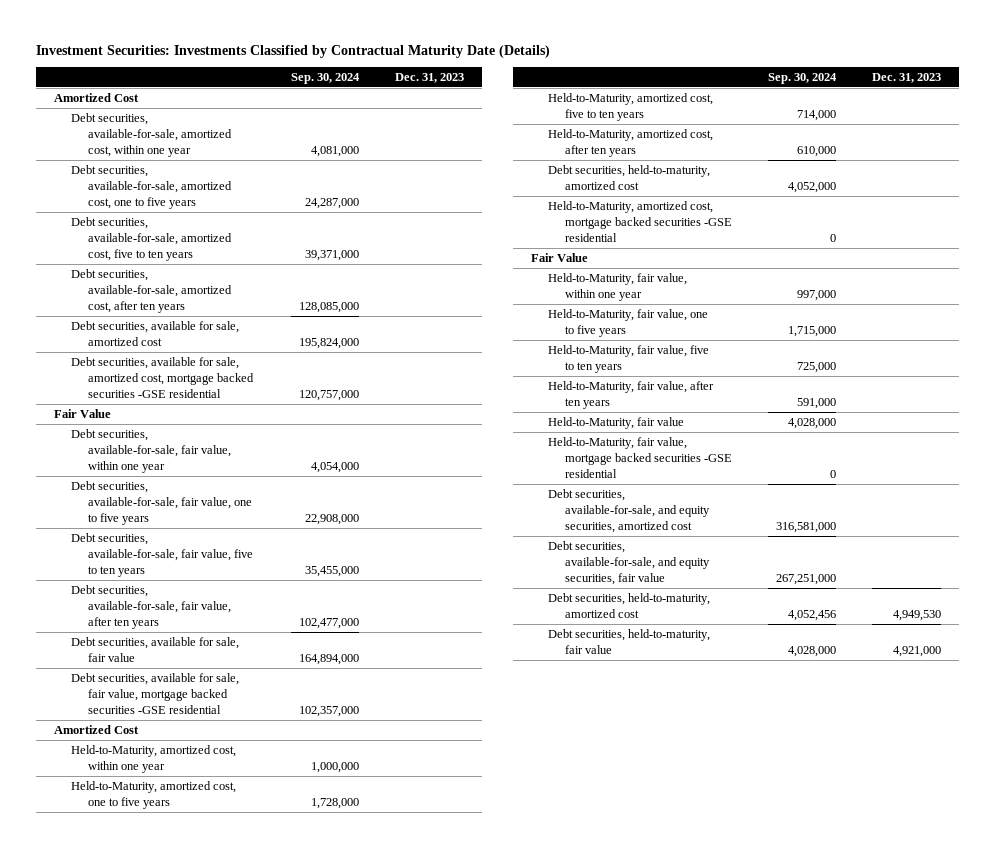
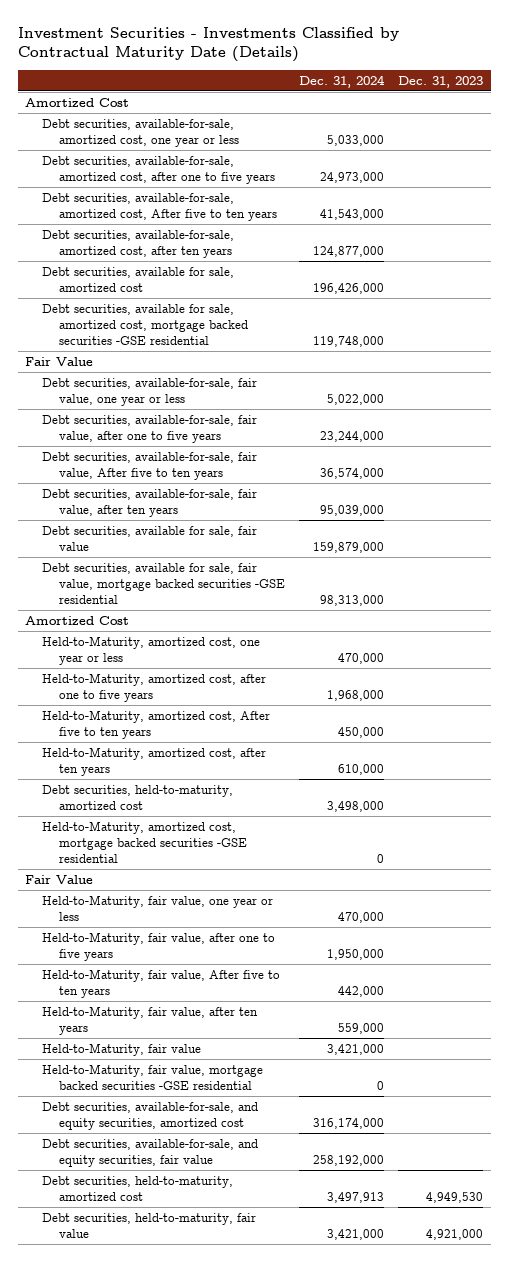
[35,44,550,58] Investment Securities: Investments Classified by Contractual Maturity Date (Details) -> [18,26,400,63] Investment Securities - Investments Classified by Contractual Maturity Date (Details)
[290,73,360,85] Sep. 30, 2024 -> none
none -> [299,74,386,88] Dec. 31, 2024
[70,112,232,157] Debt securities, available-for-sale, amortized cost, within one year -> [42,118,239,148] Debt securities, available-for-sale, amortized cost, one year or less
[70,164,232,209] Debt securities, available-for-sale, amortized cost, one to five years -> [42,155,275,185] Debt securities, available-for-sale, amortized cost, after one to five years
[70,216,232,261] Debt securities, available-for-sale, amortized cost, five to ten years -> [42,192,277,222] Debt securities, available-for-sale, amortized cost, After five to ten years
[70,428,231,473] Debt securities, available-for-sale, fair value, within one year -> [42,377,258,407] Debt securities, available-for-sale, fair value, one year or less
[70,480,252,525] Debt securities, available-for-sale, fair value, one to five years -> [42,414,258,444] Debt securities, available-for-sale, fair value, after one to five years
[70,532,253,577] Debt securities, available-for-sale, fair value, five to ten years -> [42,451,258,481] Debt securities, available-for-sale, fair value, After five to ten years
[70,744,236,773] Held-to-Maturity, amortized cost, within one year -> [42,635,261,666] Held-to-Maturity, amortized cost, one year or less
[70,780,236,809] Held-to-Maturity, amortized cost, one to five years -> [42,672,267,703] Held-to-Maturity, amortized cost, after one to five years
[547,92,713,121] Held-to-Maturity, amortized cost, five to ten years -> [42,709,271,740] Held-to-Maturity, amortized cost, After five to ten years
[547,272,687,301] Held-to-Maturity, fair value, within one year -> [42,894,274,922] Held-to-Maturity, fair value, one year or less
[547,308,708,337] Held-to-Maturity, fair value, one to five years -> [42,931,276,962] Held-to-Maturity, fair value, after one to five years
[547,344,709,373] Held-to-Maturity, fair value, five to ten years -> [42,968,281,999] Held-to-Maturity, fair value, After five to ten years

